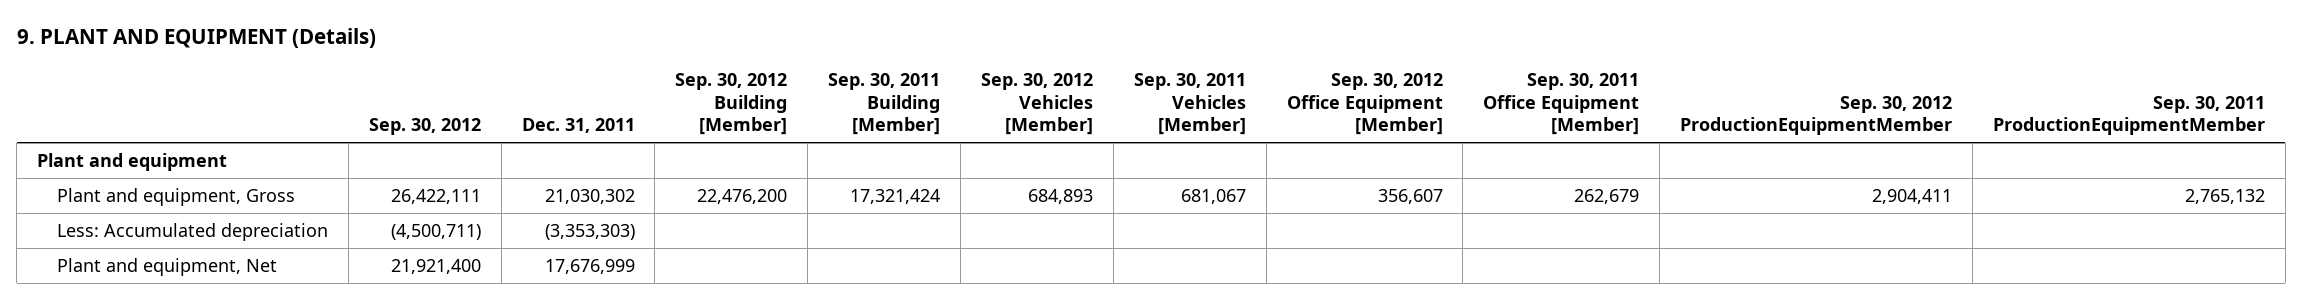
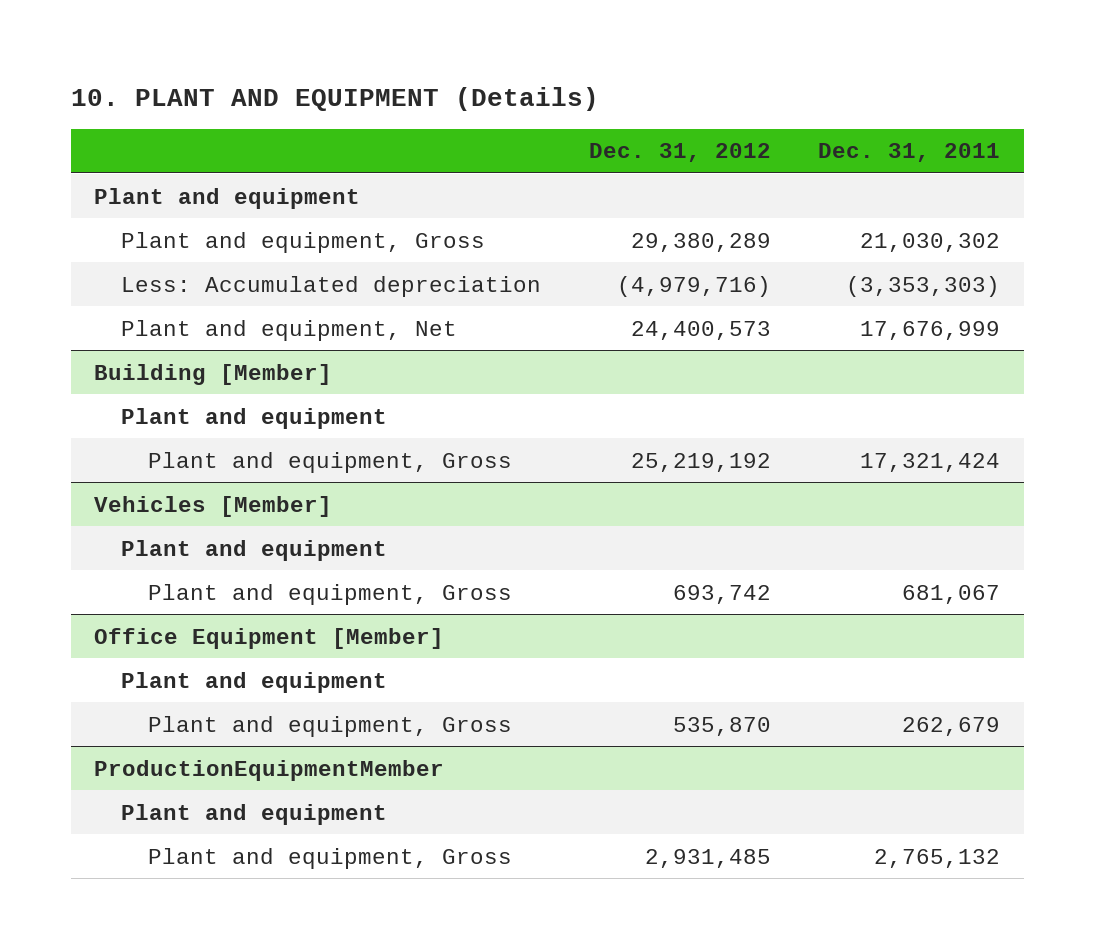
[16,28,376,49] 9. PLANT AND EQUIPMENT (Details) -> [70,86,599,111] 10. PLANT AND EQUIPMENT (Details)
[368,118,481,136] Sep. 30, 2012 -> none
[675,72,788,136] Sep. 30, 2012 Building [Member] -> none
[828,72,941,136] Sep. 30, 2011 Building [Member] -> none
[980,72,1093,136] Sep. 30, 2012 Vehicles [Member] -> none
[1133,72,1246,136] Sep. 30, 2011 Vehicles [Member] -> none
[1286,72,1443,136] Sep. 30, 2012 Office Equipment [Member] -> none
[1483,72,1640,136] Sep. 30, 2011 Office Equipment [Member] -> none
[1680,95,1953,136] Sep. 30, 2012 ProductionEquipmentMember -> none
[1992,95,2265,136] Sep. 30, 2011 ProductionEquipmentMember -> none
none -> [588,143,771,163] Dec. 31, 2012
none -> [94,363,333,385] Building [Member]
none -> [121,407,388,429] Plant and equipment
none -> [148,451,513,473] Plant and equipment, Gross
none -> [94,495,333,517] Vehicles [Member]
none -> [121,539,388,561] Plant and equipment
none -> [148,583,513,605] Plant and equipment, Gross
none -> [94,627,445,649] Office Equipment [Member]
none -> [121,671,388,693] Plant and equipment
none -> [148,715,513,737] Plant and equipment, Gross
none -> [94,759,445,781] ProductionEquipmentMember
none -> [121,803,388,825] Plant and equipment
none -> [148,847,513,869] Plant and equipment, Gross

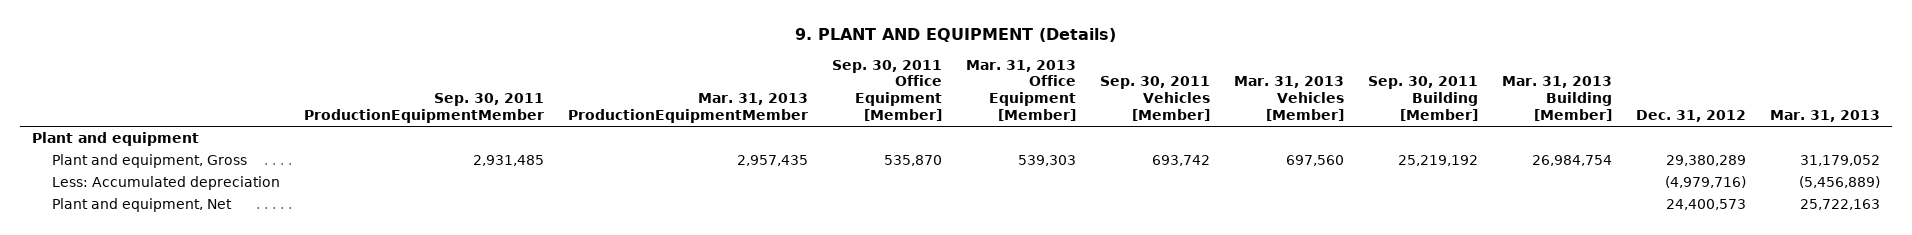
[70,86,599,111] 10. PLANT AND EQUIPMENT (Details) -> [794,28,1116,43] 9. PLANT AND EQUIPMENT (Details)
[817,143,1000,163] Dec. 31, 2011 -> none
none -> [304,93,545,124] Sep. 30, 2011 ProductionEquipmentMember
none -> [568,93,809,124] Mar. 31, 2013 ProductionEquipmentMember
none -> [832,59,943,122] Sep. 30, 2011 Office Equipment [Member]
none -> [966,59,1077,122] Mar. 31, 2013 Office Equipment [Member]
none -> [1100,76,1211,122] Sep. 30, 2011 Vehicles [Member]
none -> [1234,76,1345,122] Mar. 31, 2013 Vehicles [Member]
none -> [1368,76,1479,122] Sep. 30, 2011 Building [Member]
none -> [1502,76,1613,122] Mar. 31, 2013 Building [Member]
none -> [1770,110,1881,123] Mar. 31, 2013
[94,363,333,385] Building [Member] -> none
[121,407,388,429] Plant and equipment -> none
[148,451,513,473] Plant and equipment, Gross -> none
[94,495,333,517] Vehicles [Member] -> none
[121,539,388,561] Plant and equipment -> none
[148,583,513,605] Plant and equipment, Gross -> none
[94,627,445,649] Office Equipment [Member] -> none
[121,671,388,693] Plant and equipment -> none
[148,715,513,737] Plant and equipment, Gross -> none
[94,759,445,781] ProductionEquipmentMember -> none
[121,803,388,825] Plant and equipment -> none
[148,847,513,869] Plant and equipment, Gross -> none

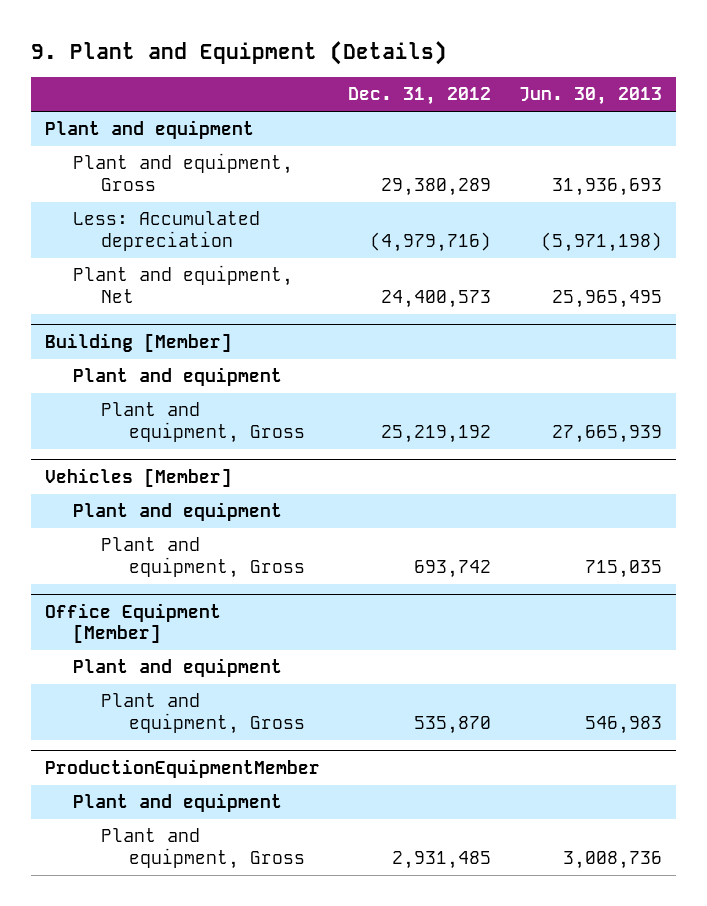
[794,28,1116,43] 9. PLANT AND EQUIPMENT (Details) -> [31,41,448,66] 9. Plant and Equipment (Details)
[304,93,545,124] Sep. 30, 2011 ProductionEquipmentMember -> none
[568,93,809,124] Mar. 31, 2013 ProductionEquipmentMember -> none
[832,59,943,122] Sep. 30, 2011 Office Equipment [Member] -> none
[966,59,1077,122] Mar. 31, 2013 Office Equipment [Member] -> none
[1100,76,1211,122] Sep. 30, 2011 Vehicles [Member] -> none
[1234,76,1345,122] Mar. 31, 2013 Vehicles [Member] -> none
[1368,76,1479,122] Sep. 30, 2011 Building [Member] -> none
[1502,76,1613,122] Mar. 31, 2013 Building [Member] -> none
[1770,110,1881,123] Mar. 31, 2013 -> none
none -> [519,87,663,106] Jun. 30, 2013
none -> [45,333,233,353] Building [Member]
none -> [73,367,283,387] Plant and equipment
none -> [101,402,306,443] Plant and equipment, Gross
none -> [45,468,233,488] Vehicles [Member]
none -> [73,502,283,522] Plant and equipment
none -> [101,537,306,578] Plant and equipment, Gross
none -> [45,603,222,644] Office Equipment [Member]
none -> [73,658,283,678] Plant and equipment
none -> [101,693,306,734] Plant and equipment, Gross
none -> [45,759,321,779] ProductionEquipmentMember
none -> [73,793,283,813] Plant and equipment
none -> [101,828,306,869] Plant and equipment, Gross

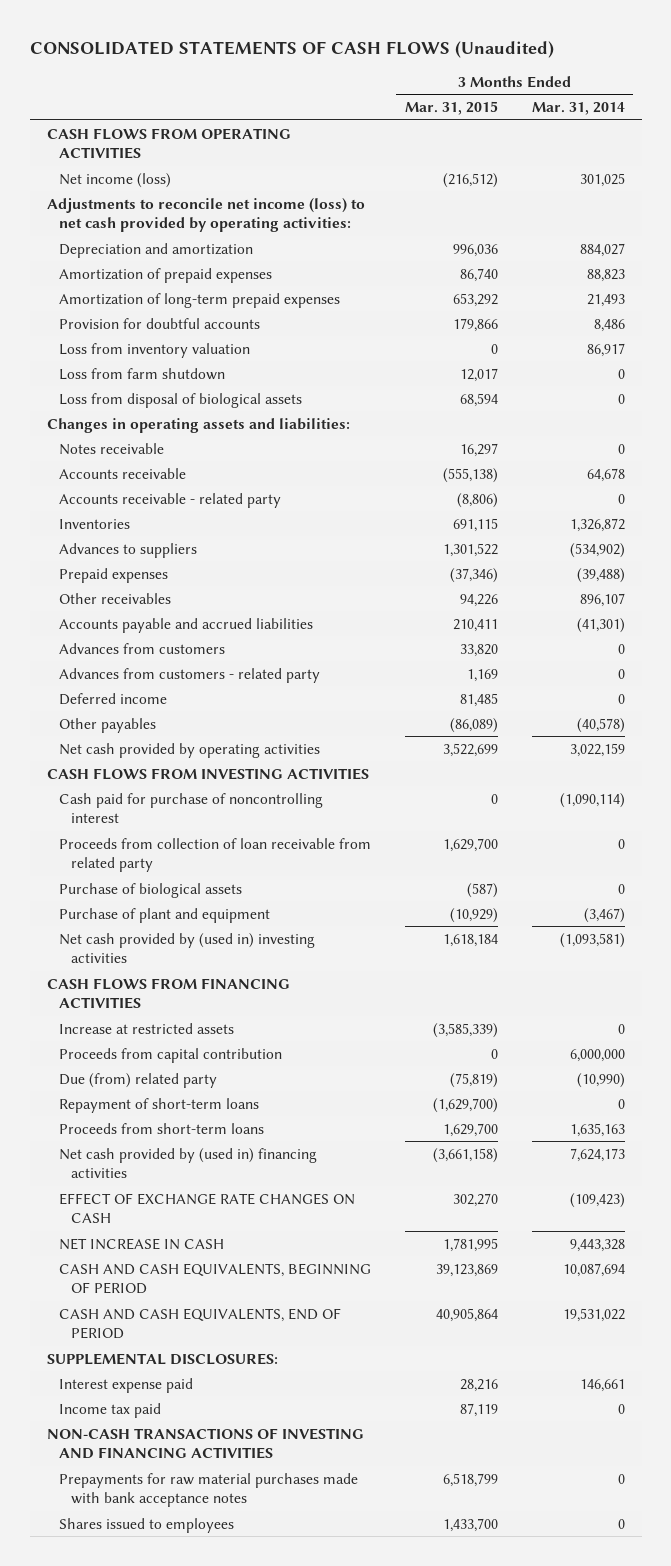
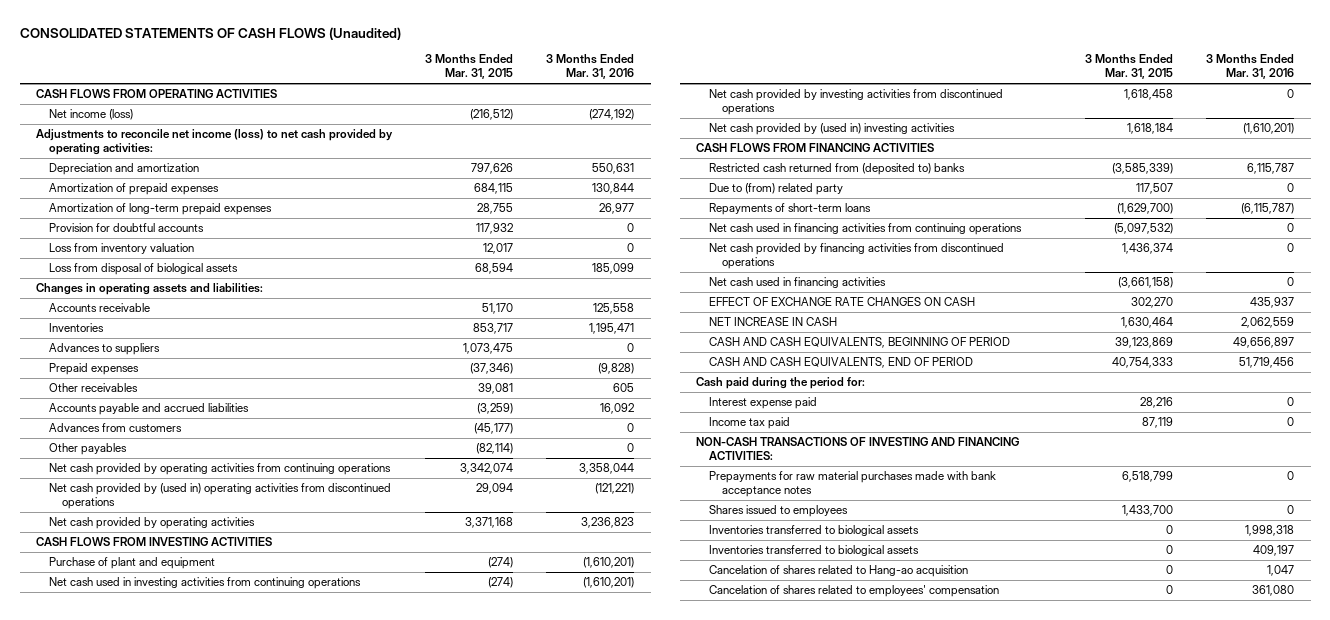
[531,102,625,116] Mar. 31, 2014 -> none
none -> [546,54,635,80] 3 Months Ended Mar. 31, 2016
[59,367,226,380] Loss from farm shutdown -> none
[452,243,498,257] 996,036 -> [471,163,514,175] 797,626
[459,267,498,282] 86,740 -> [474,183,514,195] 684,115
[452,292,498,307] 653,292 -> [477,203,514,215] 28,755
[452,317,498,332] 179,866 -> [476,223,514,235] 117,932
[490,343,498,354] 0 -> [483,243,514,255] 12,017
[59,442,165,455] Notes receivable -> none
[59,492,282,508] Accounts receivable - related party -> none
[442,467,498,483] (555,138) -> [482,303,514,315] 51,170
[452,517,498,532] 691,115 -> [473,323,514,335] 853,717
[442,542,498,557] 1,301,522 -> [463,343,514,355] 1,073,475
[59,667,321,683] Advances from customers - related party -> none
[59,692,168,705] Deferred income -> none
[459,593,498,607] 94,226 -> [478,383,514,395] 39,081
[452,618,498,632] 210,411 -> [477,403,514,415] (3,259)
[459,643,498,657] 33,820 -> [474,423,514,435] (45,177)
[449,717,498,733] (86,089) -> [476,443,514,455] (82,114)
none -> [48,463,391,476] Net cash provided by operating activities from continuing operations
none -> [48,483,391,510] Net cash provided by (used in) operating activities from discontinued operations
[442,742,498,757] 3,522,699 -> [465,517,514,529] 3,371,168
[59,792,324,824] Cash paid for purchase of noncontrolling interest -> none
[59,837,372,873] Proceeds from collection of loan receivable from related party -> none
[59,882,243,898] Purchase of biological assets -> none
[449,907,498,923] (10,929) -> [488,557,514,569] (274)
none -> [48,577,361,590] Net cash used in investing activities from continuing operations
none -> [709,89,1004,116] Net cash provided by investing activities from discontinued operations
[59,1047,283,1063] Proceeds from capital contribution -> none
[59,1122,265,1134] Proceeds from short-term loans -> none
[59,1022,235,1034] Increase at restricted assets -> [709,163,966,176] Restricted cash returned from (deposited to) banks
[59,1072,218,1088] Due (from) related party -> [709,183,844,196] Due to (from) related party
[449,1072,498,1088] (75,819) -> [1136,183,1174,195] 117,507
[59,1097,260,1113] Repayment of short-term loans -> [709,203,872,216] Repayments of short-term loans
[59,1147,318,1179] Net cash provided by (used in) financing activities -> [709,223,1023,236] Net cash used in financing activities from continuing operations
[432,1147,498,1163] (3,661,158) -> [1114,223,1174,235] (5,097,532)
none -> [709,243,1005,270] Net cash provided by financing activities from discontinued operations
none -> [709,277,887,289] Net cash used in financing activities
[442,1237,498,1252] 1,781,995 -> [1121,317,1174,329] 1,630,464
[46,1352,278,1365] SUPPLEMENTAL DISCLOSURES: -> none
[435,1307,498,1322] 40,905,864 -> [1112,357,1174,369] 40,754,333
none -> [696,377,866,390] Cash paid during the period for:
[46,1427,364,1460] NON-CASH TRANSACTIONS OF INVESTING AND FINANCING ACTIVITIES -> [696,437,1020,461] NON-CASH TRANSACTIONS OF INVESTING AND FINANCING ACTIVITIES:
none -> [709,525,920,537] Inventories transferred to biological assets
none -> [709,545,920,557] Inventories transferred to biological assets
none -> [709,565,969,578] Cancelation of shares related to Hang-ao acquisition
none -> [709,585,1000,598] Cancelation of shares related to employees' compensation

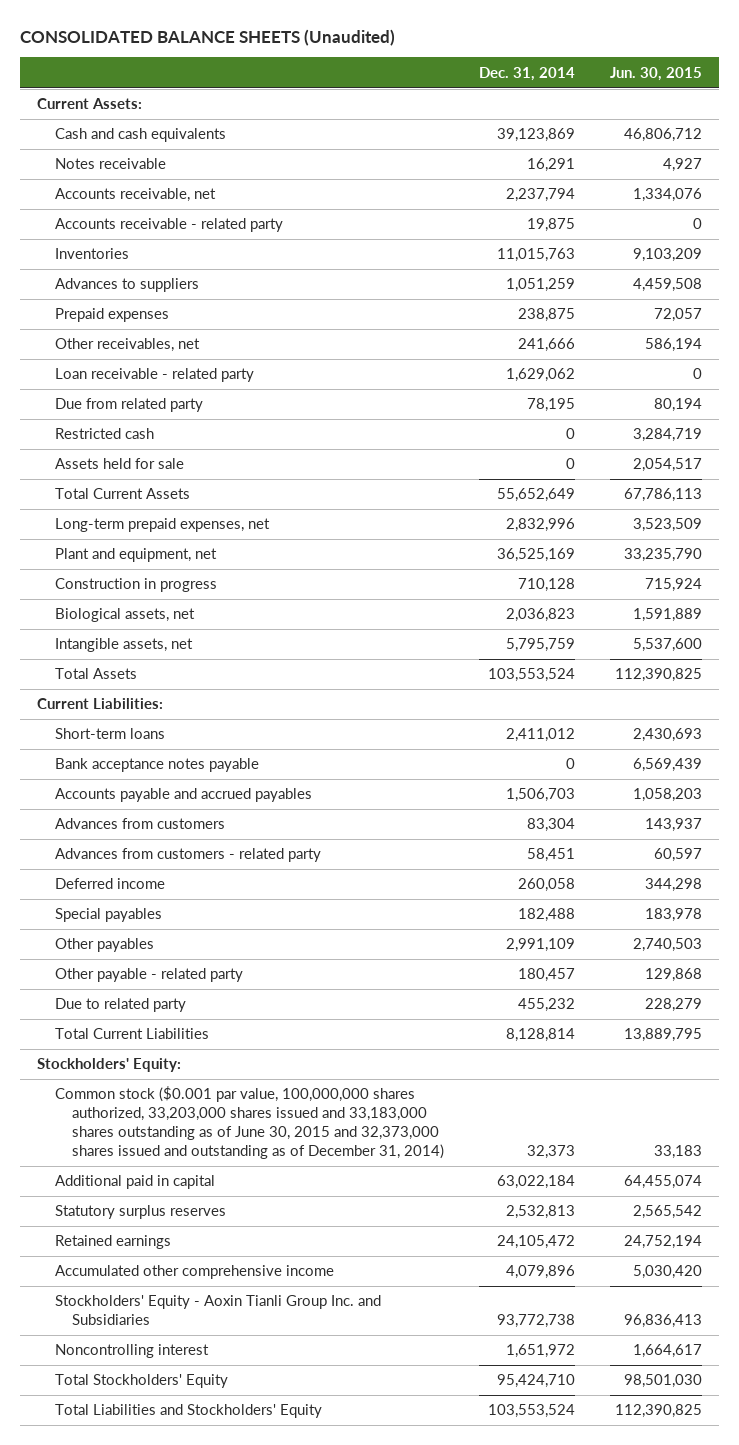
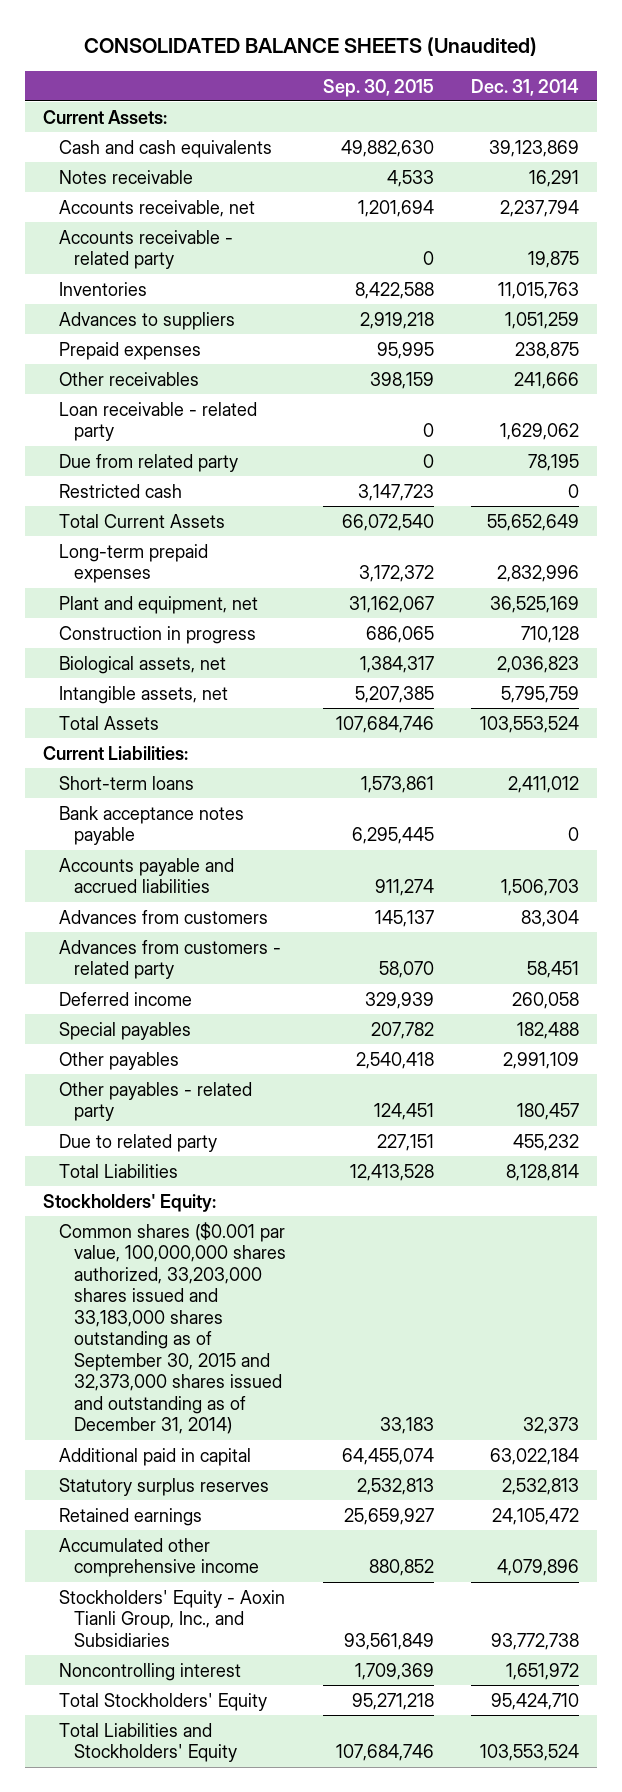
[609,66,702,81] Jun. 30, 2015 -> none
none -> [323,78,435,97] Sep. 30, 2015
[54,338,200,353] Other receivables, net -> [58,371,199,386] Other receivables
[54,458,184,470] Assets held for sale -> none
[54,518,270,533] Long-term prepaid expenses, net -> [58,543,208,584] Long-term prepaid expenses
[54,788,312,803] Accounts payable and accrued payables -> [58,857,234,894] Accounts payable and accrued liabilities
[54,968,243,983] Other payable - related party -> [58,1081,252,1122] Other payables - related party
[54,1028,209,1040] Total Current Liabilities -> [58,1163,178,1178] Total Liabilities
[54,1086,444,1160] Common stock ($0.001 par value, 100,000,000 shares authorized, 33,203,000 shares issued and 33,183,000 shares outstanding as of June 30, 2015 and 32,373,000 shares issued and outstanding as of December 31, 2014) -> [58,1221,287,1435] Common shares ($0.001 par value, 100,000,000 shares authorized, 33,203,000 shares issued and 33,183,000 shares outstanding as of September 30, 2015 and 32,373,000 shares issued and outstanding as of December 31, 2014)
[54,1295,381,1326] Stockholders' Equity - Aoxin Tianli Group Inc. and Subsidiaries -> [58,1589,285,1647] Stockholders' Equity - Aoxin Tianli Group, Inc., and Subsidiaries

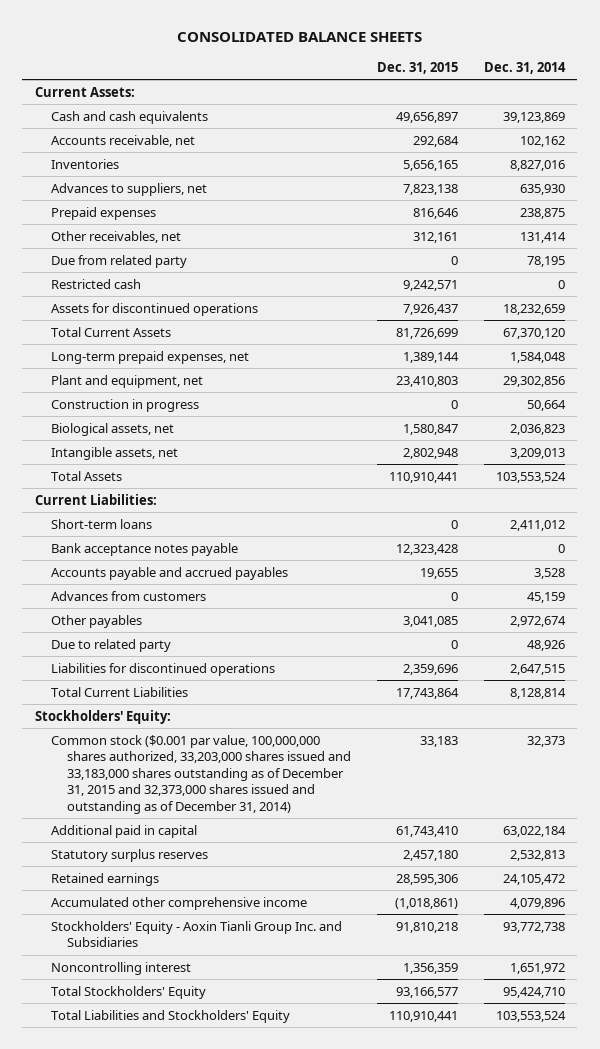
[83,36,537,56] CONSOLIDATED BALANCE SHEETS (Unaudited) -> [176,32,422,43] CONSOLIDATED BALANCE SHEETS
[323,78,435,97] Sep. 30, 2015 -> none
none -> [376,61,458,74] Dec. 31, 2015
[58,169,193,184] Notes receivable -> none
[58,229,233,270] Accounts receivable - related party -> none
[499,199,579,217] 2,237,794 -> [519,135,565,147] 102,162
[497,281,579,299] 11,015,763 -> [509,159,565,171] 8,827,016
[58,311,235,330] Advances to suppliers -> [51,182,208,196] Advances to suppliers, net
[504,311,579,329] 1,051,259 -> [519,183,565,195] 635,930
[58,401,257,442] Loan receivable - related party -> none
[58,371,199,386] Other receivables -> [51,230,182,243] Other receivables, net
[513,371,579,389] 241,666 -> [519,231,566,243] 131,414
none -> [51,302,259,316] Assets for discontinued operations
[486,513,579,531] 55,652,649 -> [502,327,565,339] 67,370,120
[58,543,208,584] Long-term prepaid expenses -> [51,350,250,364] Long-term prepaid expenses, net
[496,565,579,583] 2,832,996 -> [509,351,565,363] 1,584,048
[489,595,579,613] 36,525,169 -> [502,375,565,387] 29,302,856
[520,625,579,643] 710,128 -> [526,399,566,411] 50,664
[500,685,579,703] 5,795,759 -> [509,447,565,459] 3,209,013
[58,939,281,980] Advances from customers - related party -> none
[58,991,192,1006] Deferred income -> none
[58,1021,191,1040] Special payables -> none
[58,1081,252,1122] Other payables - related party -> none
[58,857,234,894] Accounts payable and accrued liabilities -> [51,566,289,580] Accounts payable and accrued payables
[500,879,579,897] 1,506,703 -> [533,567,565,579] 3,528
[520,909,579,927] 83,304 -> [526,591,565,603] 45,159
[502,1051,579,1069] 2,991,109 -> [509,615,566,627] 2,972,674
[512,1133,579,1151] 455,232 -> [526,639,565,651] 48,926
none -> [51,662,276,676] Liabilities for discontinued operations
[58,1163,178,1178] Total Liabilities -> [51,686,189,697] Total Current Liabilities
[58,1221,287,1435] Common shares ($0.001 par value, 100,000,000 shares authorized, 33,203,000 shares issued and 33,183,000 shares outstanding as of September 30, 2015 and 32,373,000 shares issued and outstanding as of December 31, 2014) -> [51,734,352,815] Common stock ($0.001 par value, 100,000,000 shares authorized, 33,203,000 shares issued and 33,183,000 shares outstanding as of December 31, 2015 and 32,373,000 shares issued and outstanding as of December 31, 2014)
[58,1589,285,1647] Stockholders' Equity - Aoxin Tianli Group, Inc., and Subsidiaries -> [51,920,343,948] Stockholders' Equity - Aoxin Tianli Group Inc. and Subsidiaries

